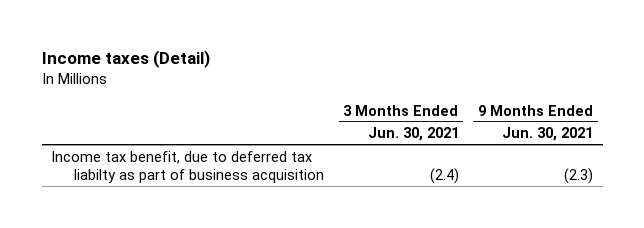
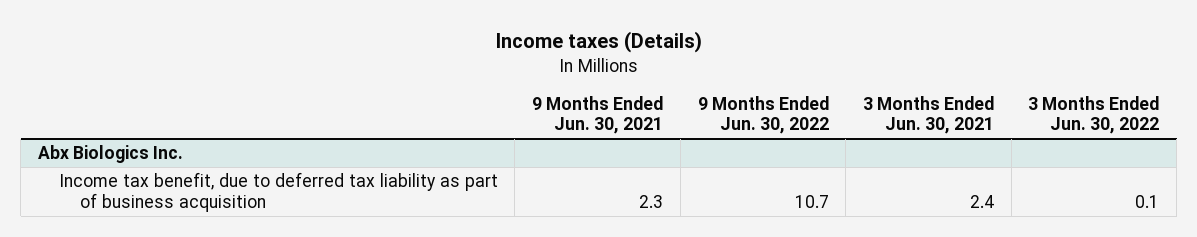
[41,50,210,69] Income taxes (Detail) -> [495,30,702,53] Income taxes (Details)
none -> [697,95,829,135] 9 Months Ended Jun. 30, 2022
none -> [1028,95,1160,135] 3 Months Ended Jun. 30, 2022
none -> [37,145,183,164] Abx Biologics Inc.
[51,150,325,184] Income tax benefit, due to deferred tax liabilty as part of business acquisition -> [58,172,498,213] Income tax benefit, due to deferred tax liability as part of business acquisition
[429,168,459,185] (2.4) -> [969,195,994,209] 2.4
[564,168,594,185] (2.3) -> [639,195,664,209] 2.3

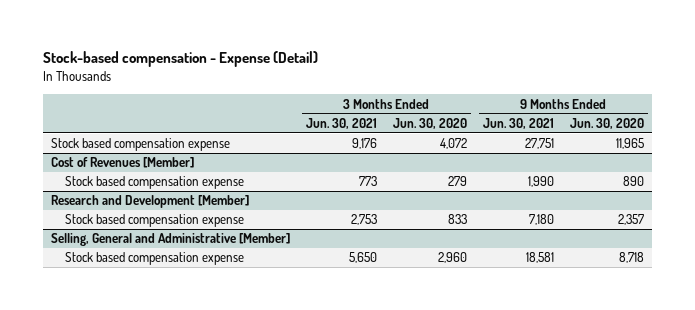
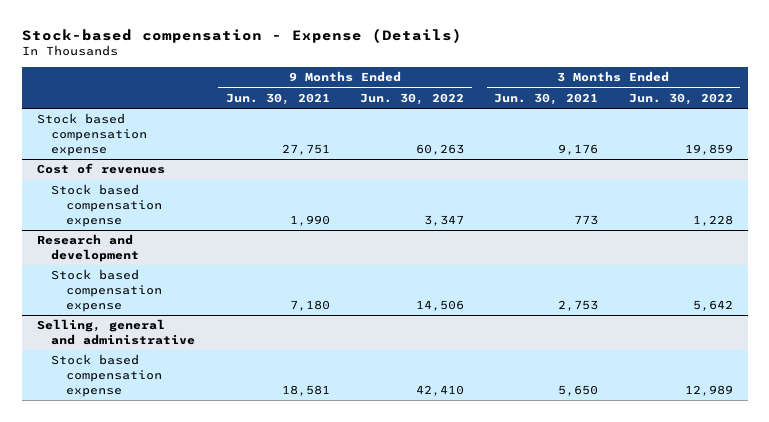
[42,51,318,68] Stock-based compensation - Expense (Detail) -> [21,27,462,43] Stock-based compensation - Expense (Details)
[392,117,467,129] Jun. 30, 2020 -> none
[569,117,644,129] Jun. 30, 2020 -> none
none -> [359,92,464,105] Jun. 30, 2022
none -> [628,92,733,105] Jun. 30, 2022
[50,157,194,169] Cost of Revenues [Member] -> [36,163,165,175] Cost of revenues
[50,195,249,209] Research and Development [Member] -> [36,234,140,263] Research and development
[50,233,290,247] Selling, General and Administrative [Member] -> [36,319,196,346] Selling, general and administrative

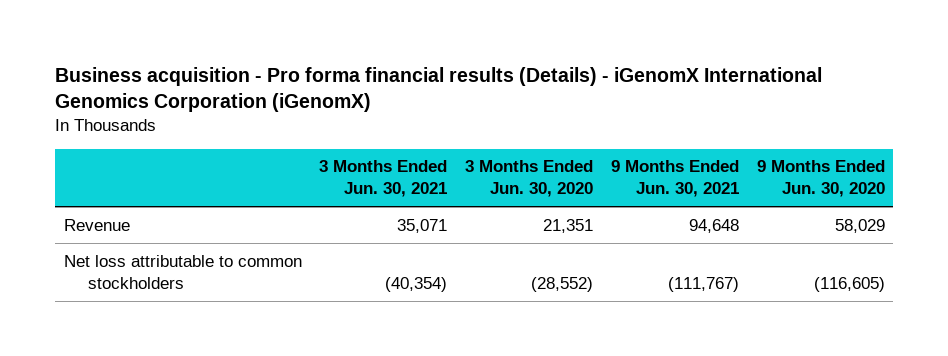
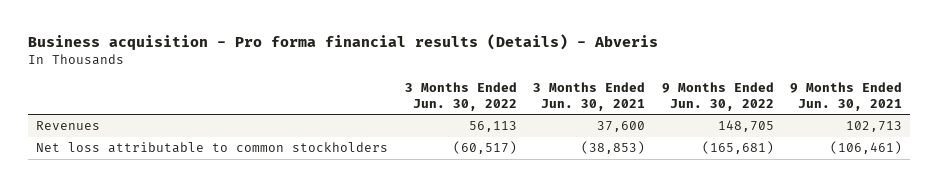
[54,66,822,113] Business acquisition - Pro forma financial results (Details) - iGenomX International Genomics Corporation (iGenomX) -> [28,34,659,51] Business acquisition - Pro forma financial results (Details) - Abveris
[465,160,594,198] 3 Months Ended Jun. 30, 2020 -> none
[756,160,885,198] 9 Months Ended Jun. 30, 2020 -> none
none -> [404,81,517,111] 3 Months Ended Jun. 30, 2022
none -> [661,81,774,111] 9 Months Ended Jun. 30, 2022
[63,218,130,231] Revenue -> none
none -> [36,121,101,131] Revenues
[385,276,448,292] (40,354) -> [581,141,646,155] (38,853)
[667,276,739,292] (111,767) -> [830,141,903,155] (106,461)

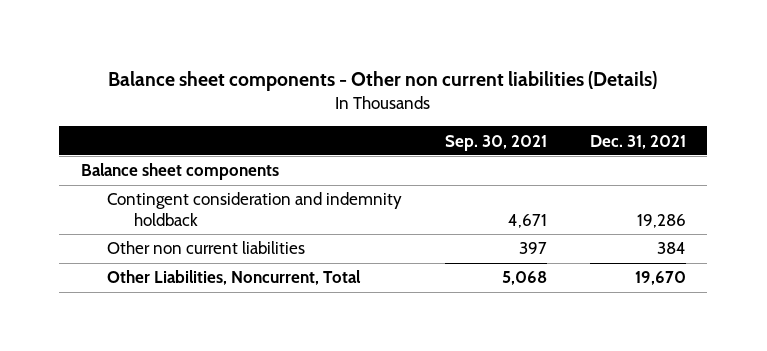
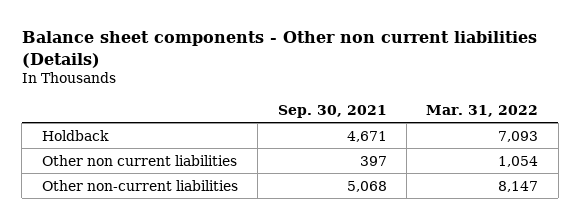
[589,134,686,149] Dec. 31, 2021 -> none
none -> [426,104,539,117] Mar. 31, 2022
[80,163,279,181] Balance sheet components -> none
[107,192,403,226] Contingent consideration and indemnity holdback -> [41,129,109,141] Holdback
[107,270,362,286] Other Liabilities, Noncurrent, Total -> [41,179,238,191] Other non-current liabilities

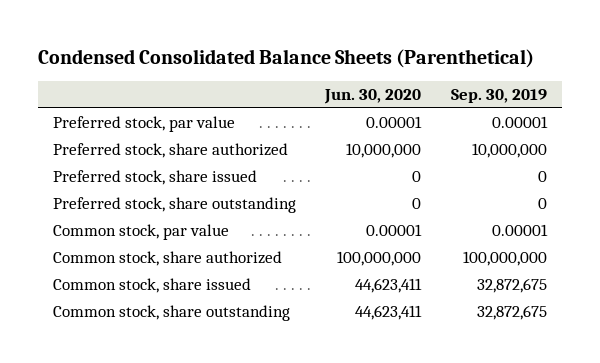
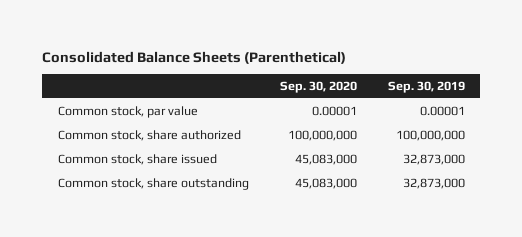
[38,49,535,69] Condensed Consolidated Balance Sheets (Parenthetical) -> [41,50,346,64] Consolidated Balance Sheets (Parenthetical)
[324,88,422,104] Jun. 30, 2020 -> none
none -> [279,81,357,94] Sep. 30, 2020
[52,116,235,133] Preferred stock, par value -> none
[52,143,288,159] Preferred stock, share authorized -> none
[52,170,257,186] Preferred stock, share issued -> none
[52,197,296,214] Preferred stock, share outstanding -> none
[476,278,547,294] 32,872,675 -> [402,153,465,165] 32,873,000
[476,305,547,321] 32,872,675 -> [402,177,465,189] 32,873,000

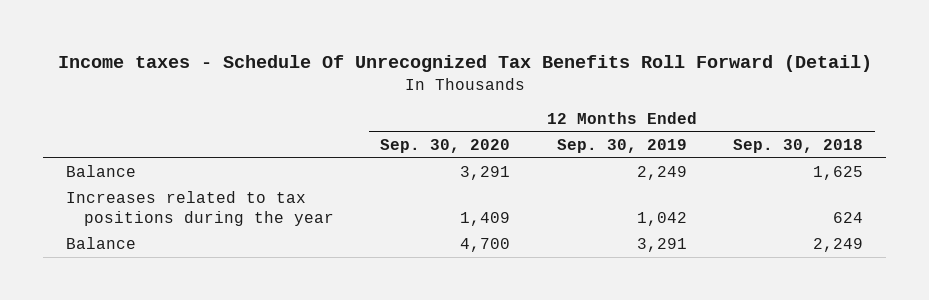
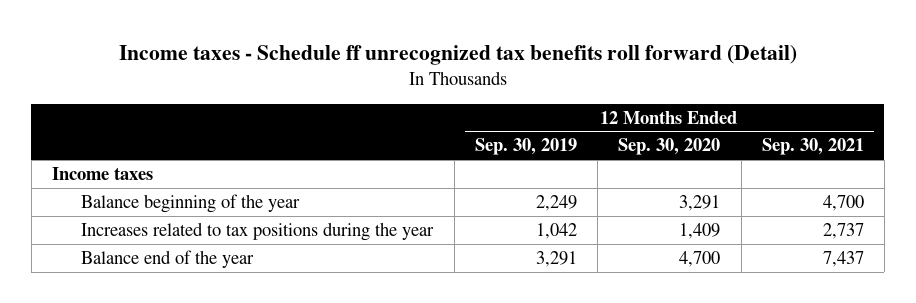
[57,55,872,73] Income taxes - Schedule Of Unrecognized Tax Benefits Roll Forward (Detail) -> [118,45,797,66] Income taxes - Schedule ff unrecognized tax benefits roll forward (Detail)
[732,139,863,154] Sep. 30, 2018 -> none
none -> [761,138,864,156] Sep. 30, 2021
none -> [51,166,153,180] Income taxes
[66,165,137,178] Balance -> [81,193,301,213] Balance beginning of the year
[66,237,137,250] Balance -> [81,249,255,268] Balance end of the year

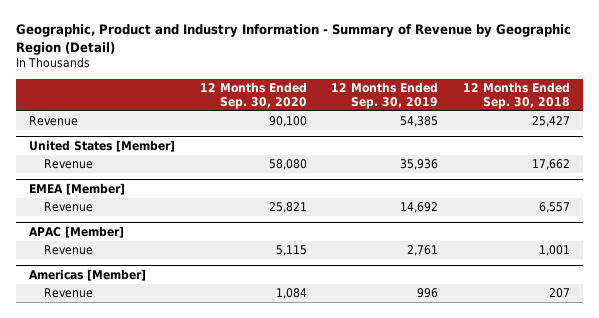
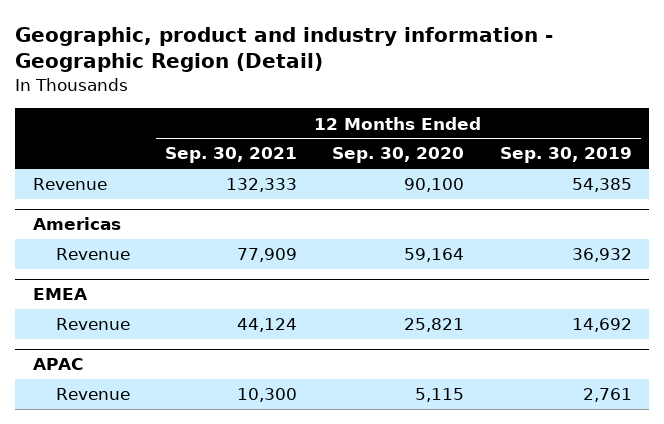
[16,24,572,55] Geographic, Product and Industry Information - Summary of Revenue by Geographic Region (Detail) -> [14,26,553,73] Geographic, product and industry information - Geographic Region (Detail)
[463,82,571,109] 12 Months Ended Sep. 30, 2018 -> none
none -> [165,147,298,164] Sep. 30, 2021
[28,139,175,152] United States [Member] -> none
none -> [32,217,121,231] Americas
[268,159,307,171] 58,080 -> [404,248,465,263] 59,164
[400,159,439,171] 35,936 -> [571,248,632,263] 36,932
[28,182,125,195] EMEA [Member] -> [32,288,88,301] EMEA
[28,225,124,238] APAC [Member] -> [32,358,83,371] APAC
[28,268,146,281] Americas [Member] -> none
[43,288,93,299] Revenue -> none

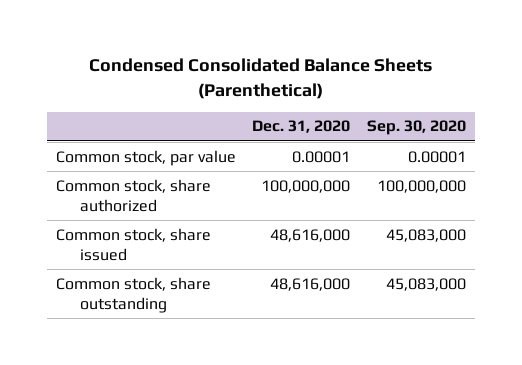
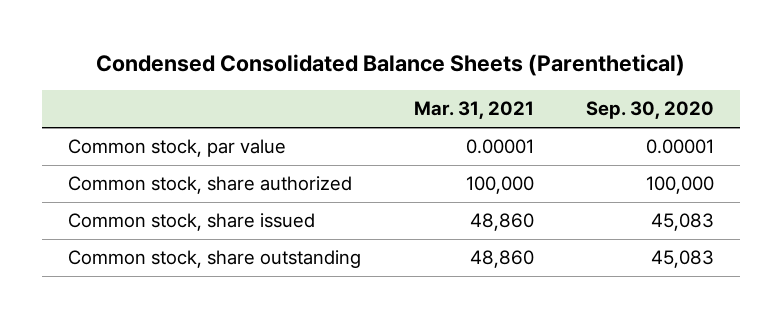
[252,120,351,134] Dec. 31, 2020 -> none
none -> [413,101,534,120] Mar. 31, 2021
[377,179,467,193] 100,000,000 -> [646,176,715,195] 100,000
[386,228,467,242] 45,083,000 -> [651,213,715,232] 45,083
[386,277,467,291] 45,083,000 -> [651,250,715,269] 45,083

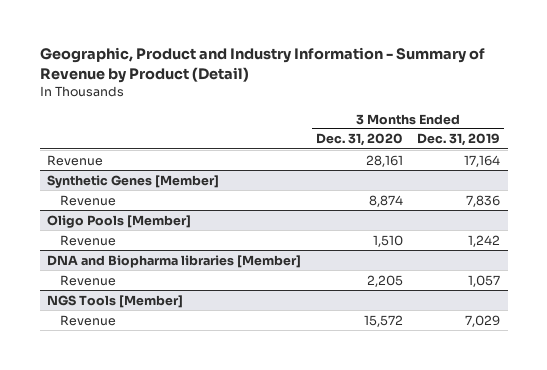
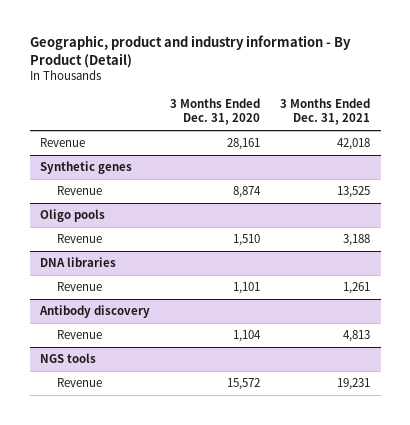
[39,47,485,84] Geographic, Product and Industry Information - Summary of Revenue by Product (Detail) -> [29,35,351,69] Geographic, product and industry information - By Product (Detail)
[417,133,501,147] Dec. 31, 2019 -> none
none -> [280,97,371,126] 3 Months Ended Dec. 31, 2021
[46,174,219,188] Synthetic Genes [Member] -> [39,160,132,174] Synthetic genes
[46,214,191,228] Oligo Pools [Member] -> [39,208,105,222] Oligo pools
[46,254,301,268] DNA and Biopharma libraries [Member] -> [39,256,116,267] DNA libraries
[366,274,403,287] 2,205 -> [233,281,261,294] 1,101
none -> [38,304,150,318] Antibody discovery
none -> [57,329,103,339] Revenue
[46,294,183,308] NGS Tools [Member] -> [39,352,96,363] NGS tools

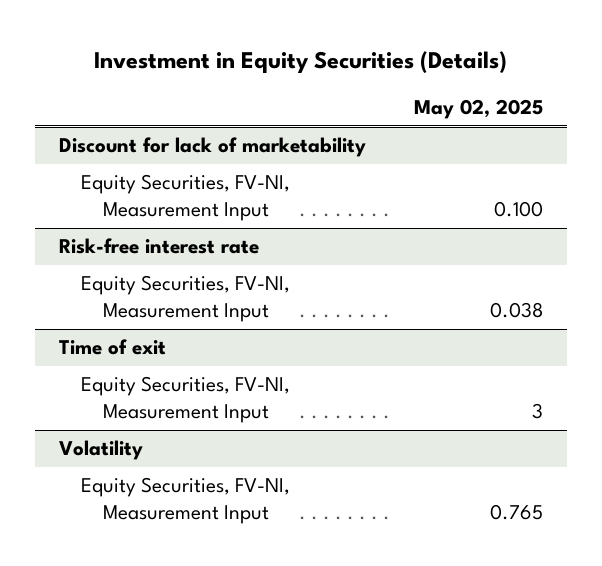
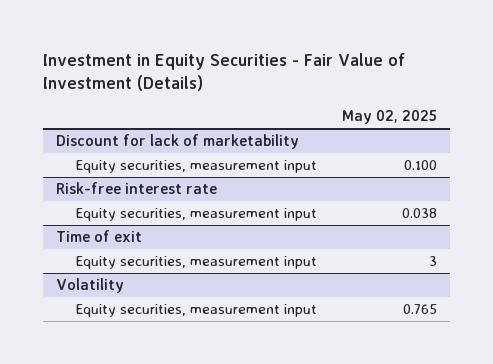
[94,50,508,73] Investment in Equity Securities (Details) -> [43,53,406,92] Investment in Equity Securities - Fair Value of Investment (Details)
[81,174,291,222] Equity Securities, FV-NI, Measurement Input -> [75,160,317,174] Equity securities, measurement input
[81,275,291,323] Equity Securities, FV-NI, Measurement Input -> [75,208,317,222] Equity securities, measurement input
[81,376,291,424] Equity Securities, FV-NI, Measurement Input -> [75,256,317,270] Equity securities, measurement input
[81,477,291,525] Equity Securities, FV-NI, Measurement Input -> [75,304,317,318] Equity securities, measurement input

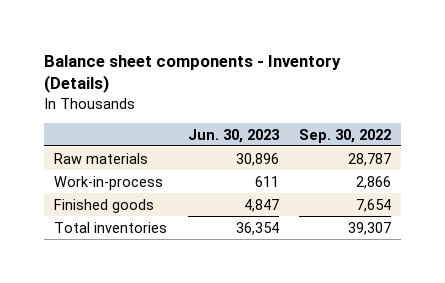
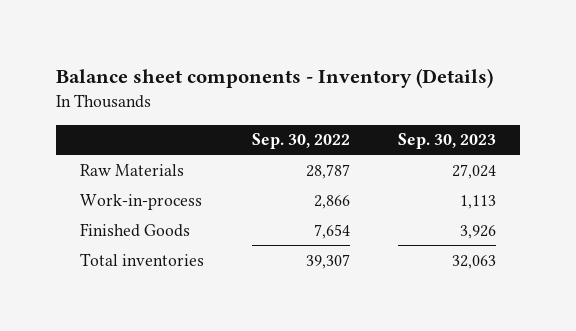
[187,128,280,143] Jun. 30, 2023 -> none
none -> [398,133,497,150] Sep. 30, 2023
[54,152,149,164] Raw materials -> [79,163,184,176] Raw Materials
[54,198,155,213] Finished goods -> [79,222,190,237] Finished Goods

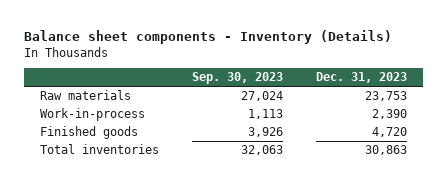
[251,133,350,150] Sep. 30, 2022 -> none
none -> [315,72,407,84] Dec. 31, 2023
[79,163,184,176] Raw Materials -> [40,90,132,101] Raw materials
[79,222,190,237] Finished Goods -> [40,126,139,140] Finished goods

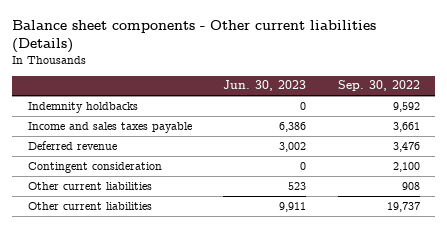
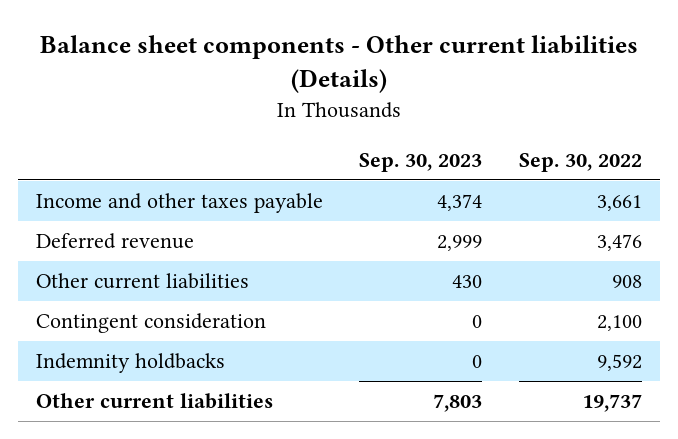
[223,80,307,92] Jun. 30, 2023 -> none
none -> [359,152,483,172] Sep. 30, 2023
[27,121,192,133] Income and sales taxes payable -> [36,193,324,214] Income and other taxes payable
[27,161,162,173] Contingent consideration -> [36,313,267,334] Contingent consideration
[27,101,138,113] Indemnity holdbacks -> [36,353,226,374] Indemnity holdbacks

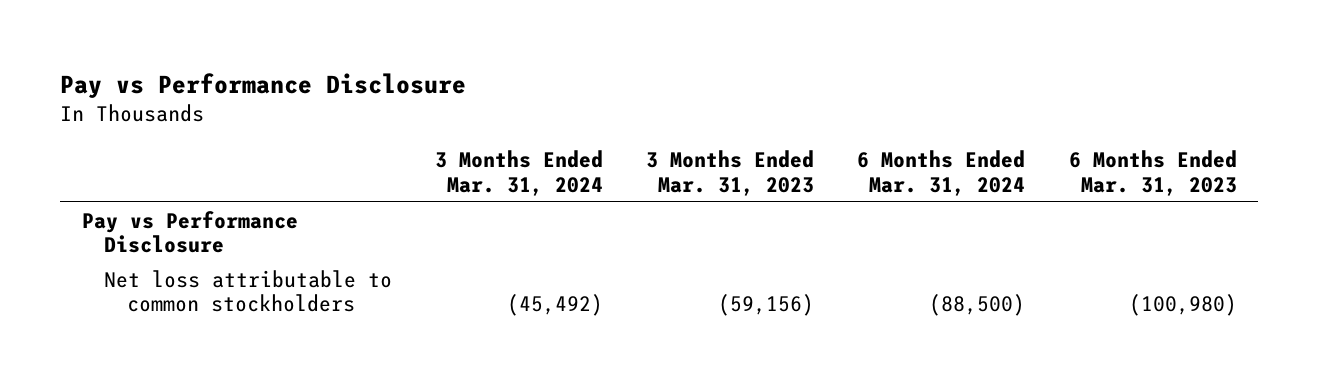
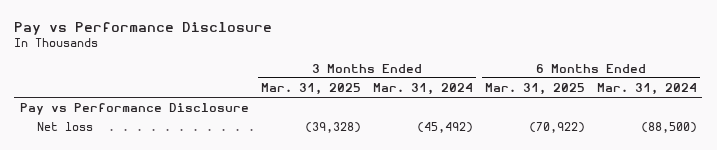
[646,150,815,196] 3 Months Ended Mar. 31, 2023 -> none
[1068,150,1237,196] 6 Months Ended Mar. 31, 2023 -> none
none -> [261,82,362,95] Mar. 31, 2025
none -> [484,82,585,95] Mar. 31, 2025
[104,269,393,313] Net loss attributable to common stockholders -> [37,122,94,132] Net loss

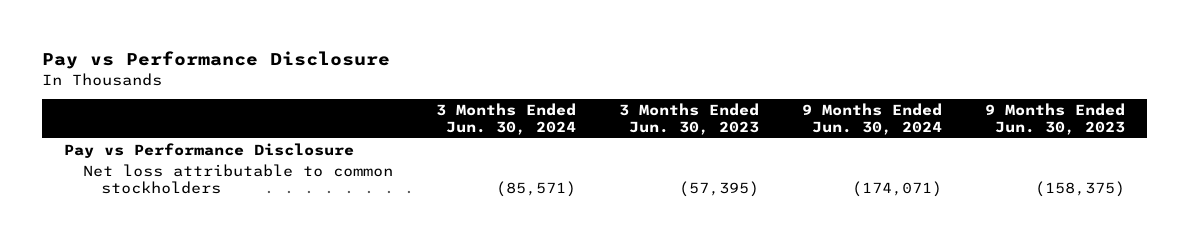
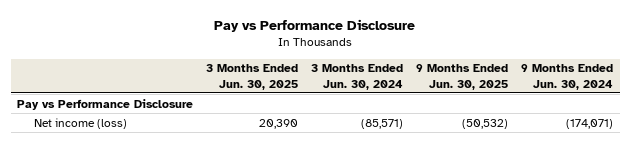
[618,102,759,136] 3 Months Ended Jun. 30, 2023 -> none
[985,102,1126,136] 9 Months Ended Jun. 30, 2023 -> none
none -> [206,64,299,90] 3 Months Ended Jun. 30, 2025
none -> [416,64,509,90] 9 Months Ended Jun. 30, 2025
[82,163,393,195] Net loss attributable to common stockholders -> [33,117,127,129] Net income (loss)

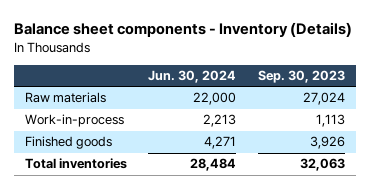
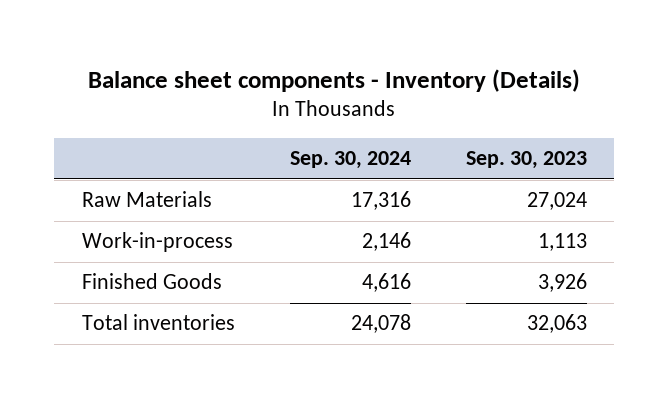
[148,70,237,84] Jun. 30, 2024 -> none
none -> [289,151,411,170] Sep. 30, 2024
[25,92,107,104] Raw materials -> [81,191,212,208] Raw Materials
[25,136,113,150] Finished goods -> [81,273,222,290] Finished Goods

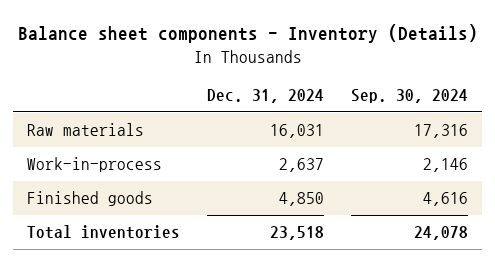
[465,151,587,170] Sep. 30, 2023 -> none
none -> [207,89,325,104] Dec. 31, 2024
[81,191,212,208] Raw Materials -> [26,123,144,137] Raw materials
[81,273,222,290] Finished Goods -> [26,191,153,207] Finished goods

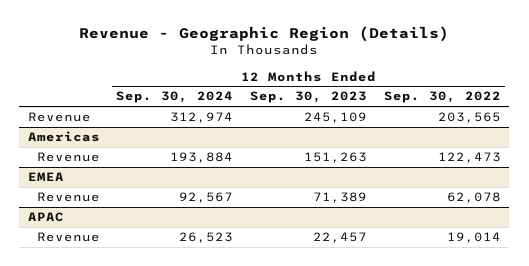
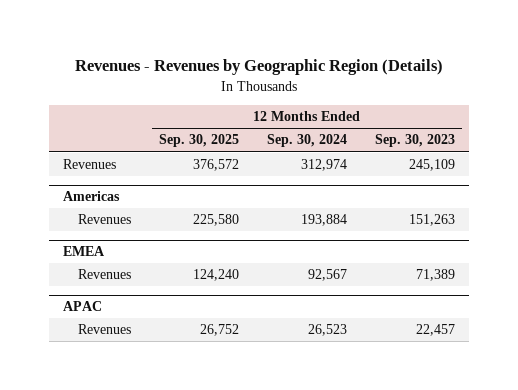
[79,26,450,43] Revenue - Geographic Region (Details) -> [75,59,444,76] Revenues - Revenues by Geographic Region (Details)
[383,91,501,104] Sep. 30, 2022 -> none
none -> [158,134,239,148] Sep. 30, 2025
[27,112,91,123] Revenue -> [63,159,117,170] Revenues
[36,152,100,163] Revenue -> [77,214,131,225] Revenues
[36,192,100,203] Revenue -> [77,269,131,280] Revenues
[36,232,100,243] Revenue -> [77,324,131,335] Revenues

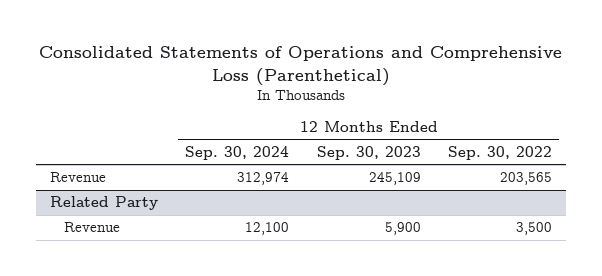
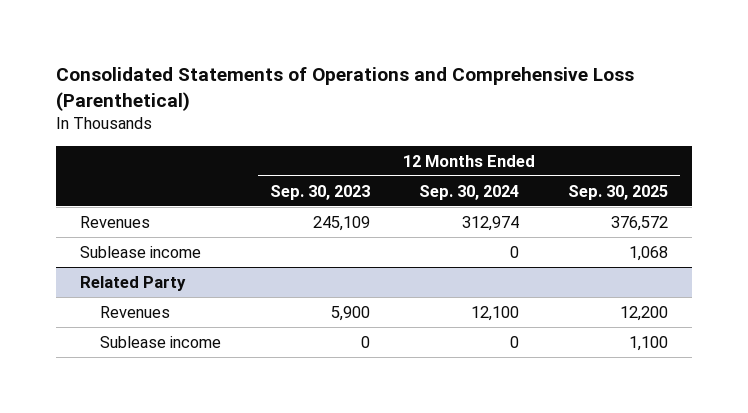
[447,145,552,160] Sep. 30, 2022 -> none
none -> [567,184,668,200] Sep. 30, 2025
[49,172,106,183] Revenue -> [80,215,151,228] Revenues
none -> [80,245,202,258] Sublease income
[63,222,120,233] Revenue -> [99,305,170,318] Revenues
none -> [99,335,221,348] Sublease income

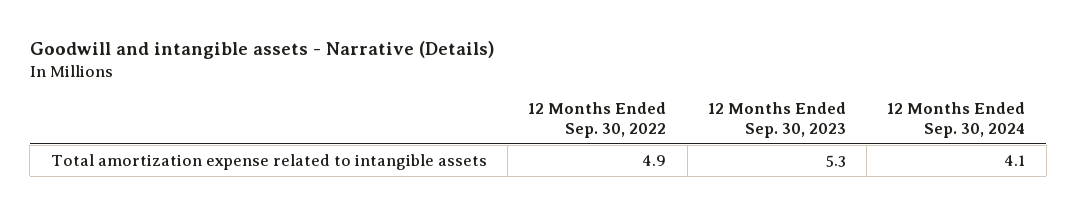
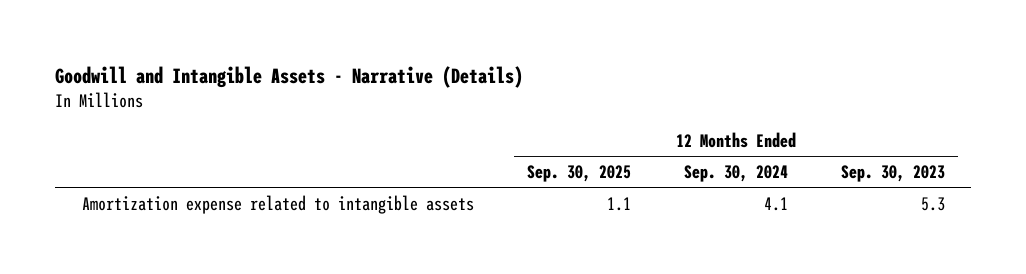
[29,40,495,59] Goodwill and intangible assets - Narrative (Details) -> [55,66,524,89] Goodwill and Intangible Assets - Narrative (Details)
[528,102,667,138] 12 Months Ended Sep. 30, 2022 -> none
none -> [526,164,631,182] Sep. 30, 2025
[50,154,487,171] Total amortization expense related to intangible assets -> [81,194,474,214] Amortization expense related to intangible assets

